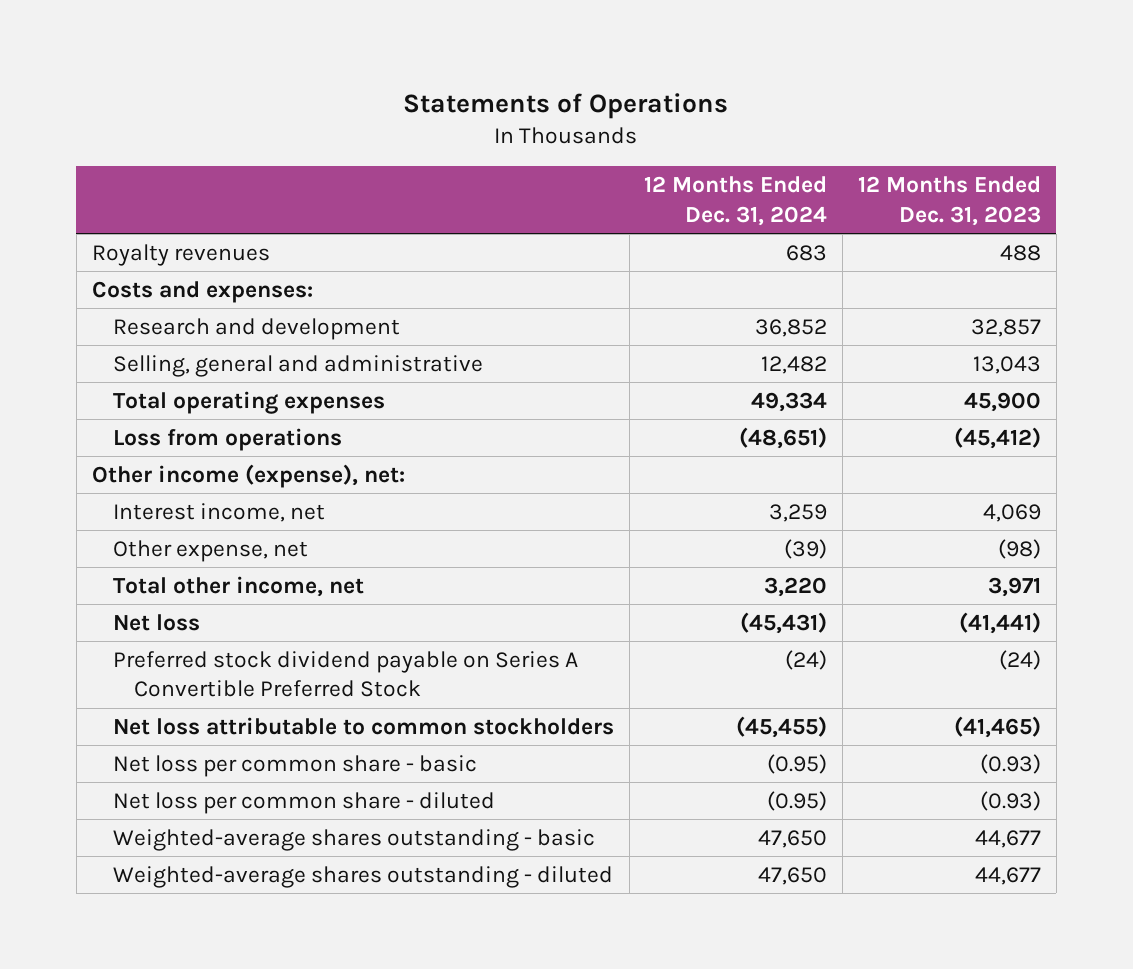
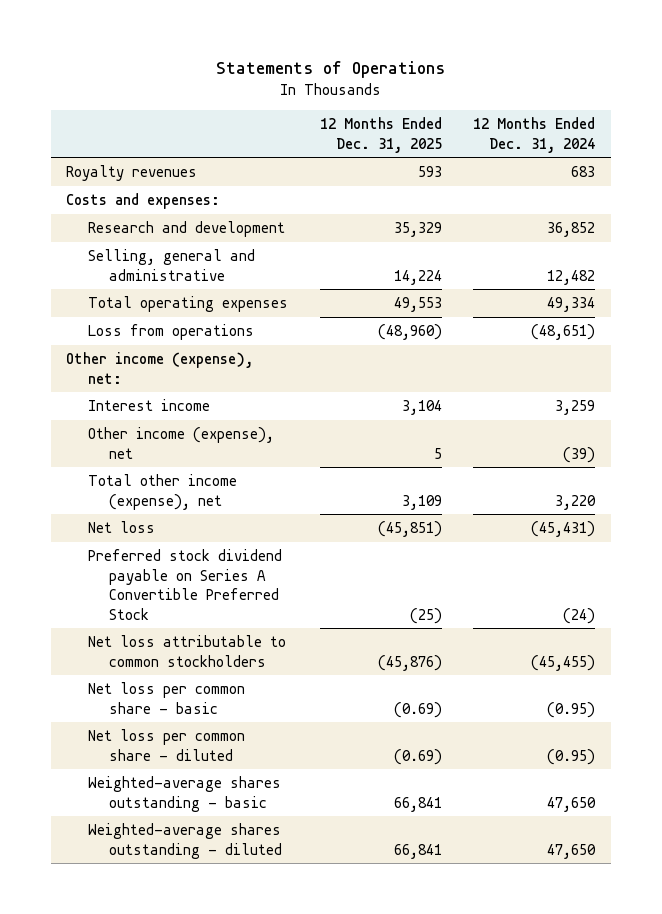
[858,176,1042,226] 12 Months Ended Dec. 31, 2023 -> none
none -> [319,116,442,153] 12 Months Ended Dec. 31, 2025
[112,503,325,523] Interest income, net -> [87,399,210,412] Interest income
[112,540,308,563] Other expense, net -> [87,427,274,459] Other income (expense), net
[112,576,364,598] Total other income, net -> [87,474,237,510] Total other income (expense), net

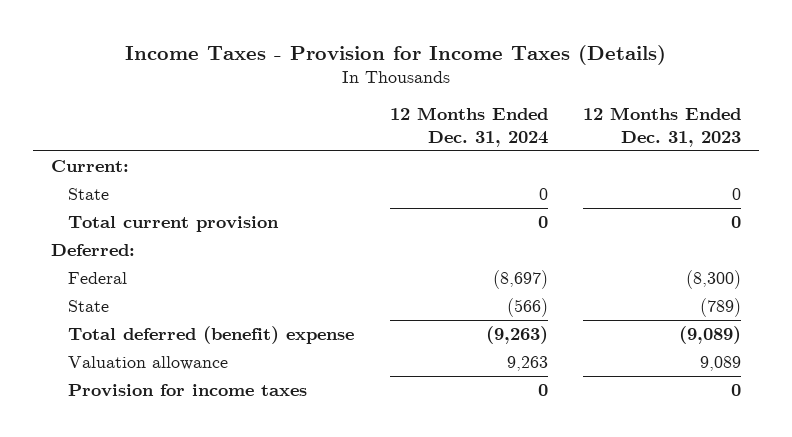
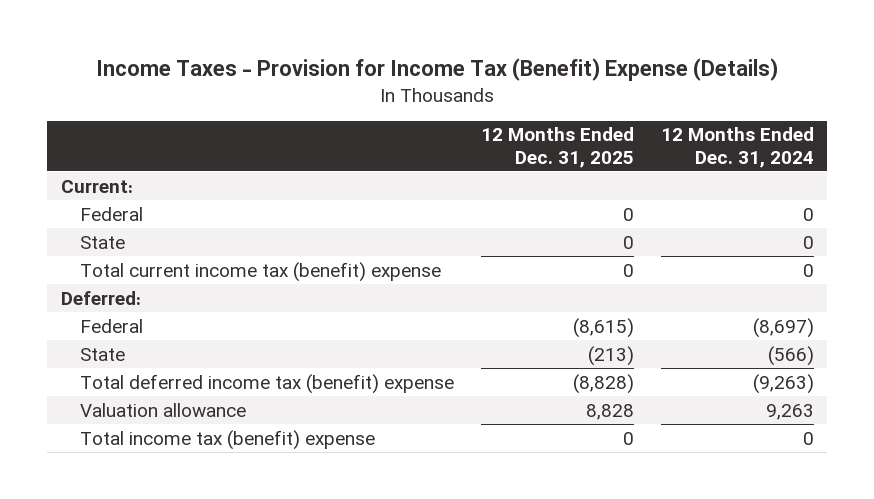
[125,44,667,65] Income Taxes - Provision for Income Taxes (Details) -> [96,58,779,82] Income Taxes - Provision for Income Tax (Benefit) Expense (Details)
[583,107,742,147] 12 Months Ended Dec. 31, 2023 -> none
none -> [480,127,634,168] 12 Months Ended Dec. 31, 2025
none -> [79,206,143,221] Federal
[67,215,279,232] Total current provision -> [79,261,441,282] Total current income tax (benefit) expense
[67,325,354,344] Total deferred (benefit) expense -> [79,373,454,394] Total deferred income tax (benefit) expense
[67,383,307,397] Provision for income taxes -> [79,429,375,450] Total income tax (benefit) expense

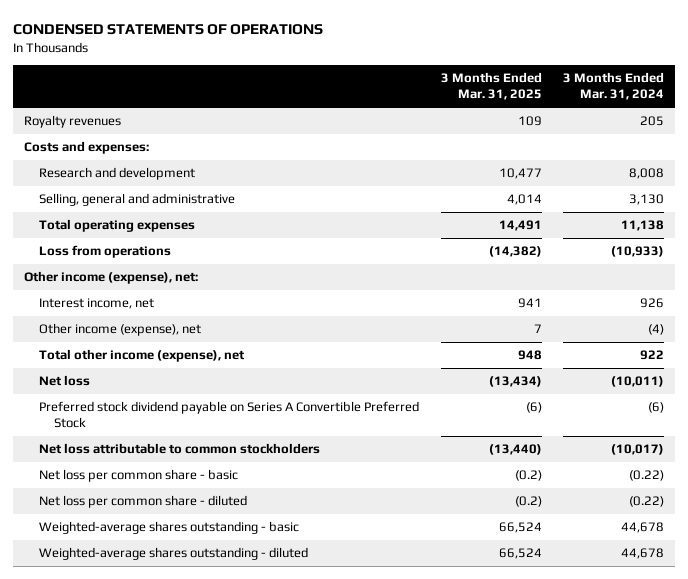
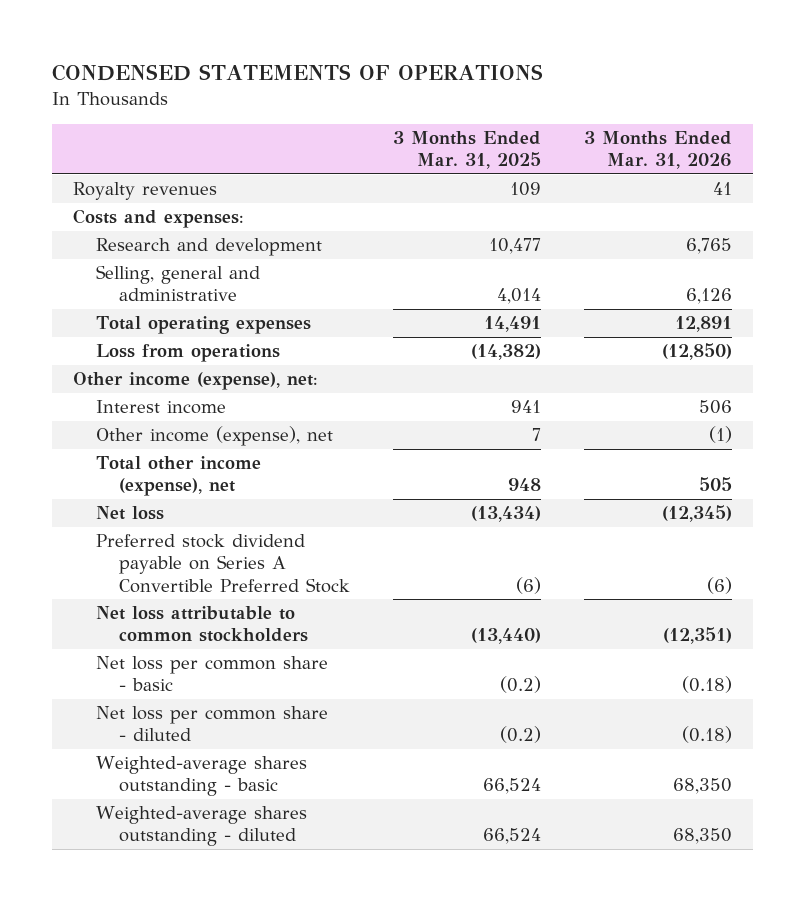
[563,72,665,101] 3 Months Ended Mar. 31, 2024 -> none
none -> [583,131,732,170] 3 Months Ended Mar. 31, 2026
[39,298,155,310] Interest income, net -> [96,400,227,415] Interest income

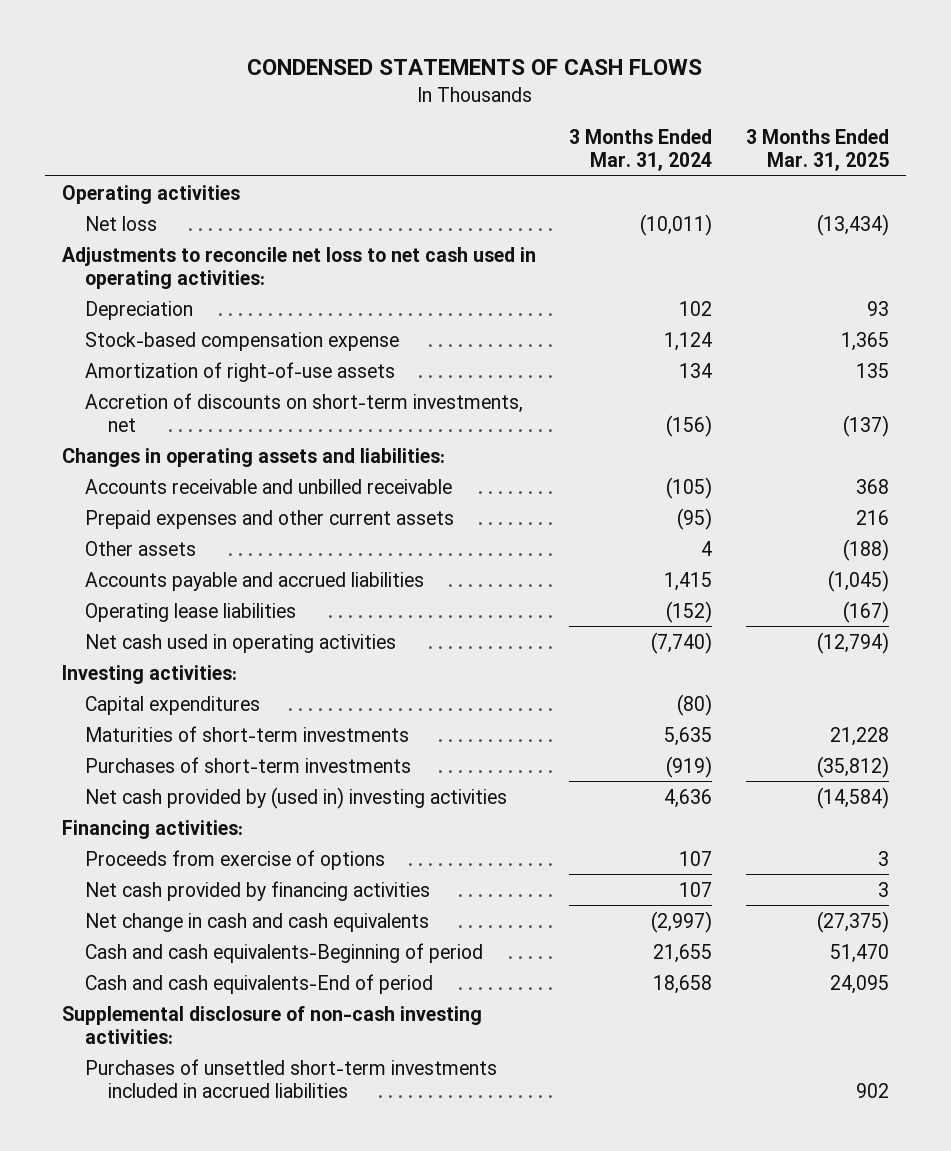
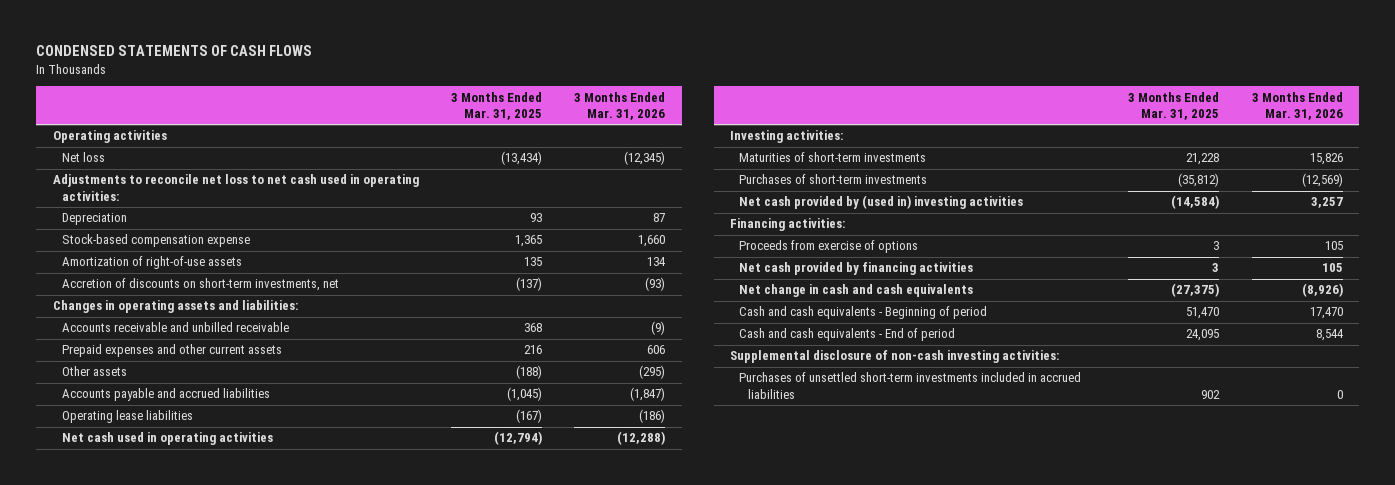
[569,128,713,171] 3 Months Ended Mar. 31, 2024 -> none
none -> [574,91,666,120] 3 Months Ended Mar. 31, 2026
[84,695,260,715] Capital expenditures -> none
[84,942,483,963] Cash and cash equivalents-Beginning of period -> [738,306,987,320] Cash and cash equivalents - Beginning of period
[84,973,433,994] Cash and cash equivalents-End of period -> [738,328,955,342] Cash and cash equivalents - End of period

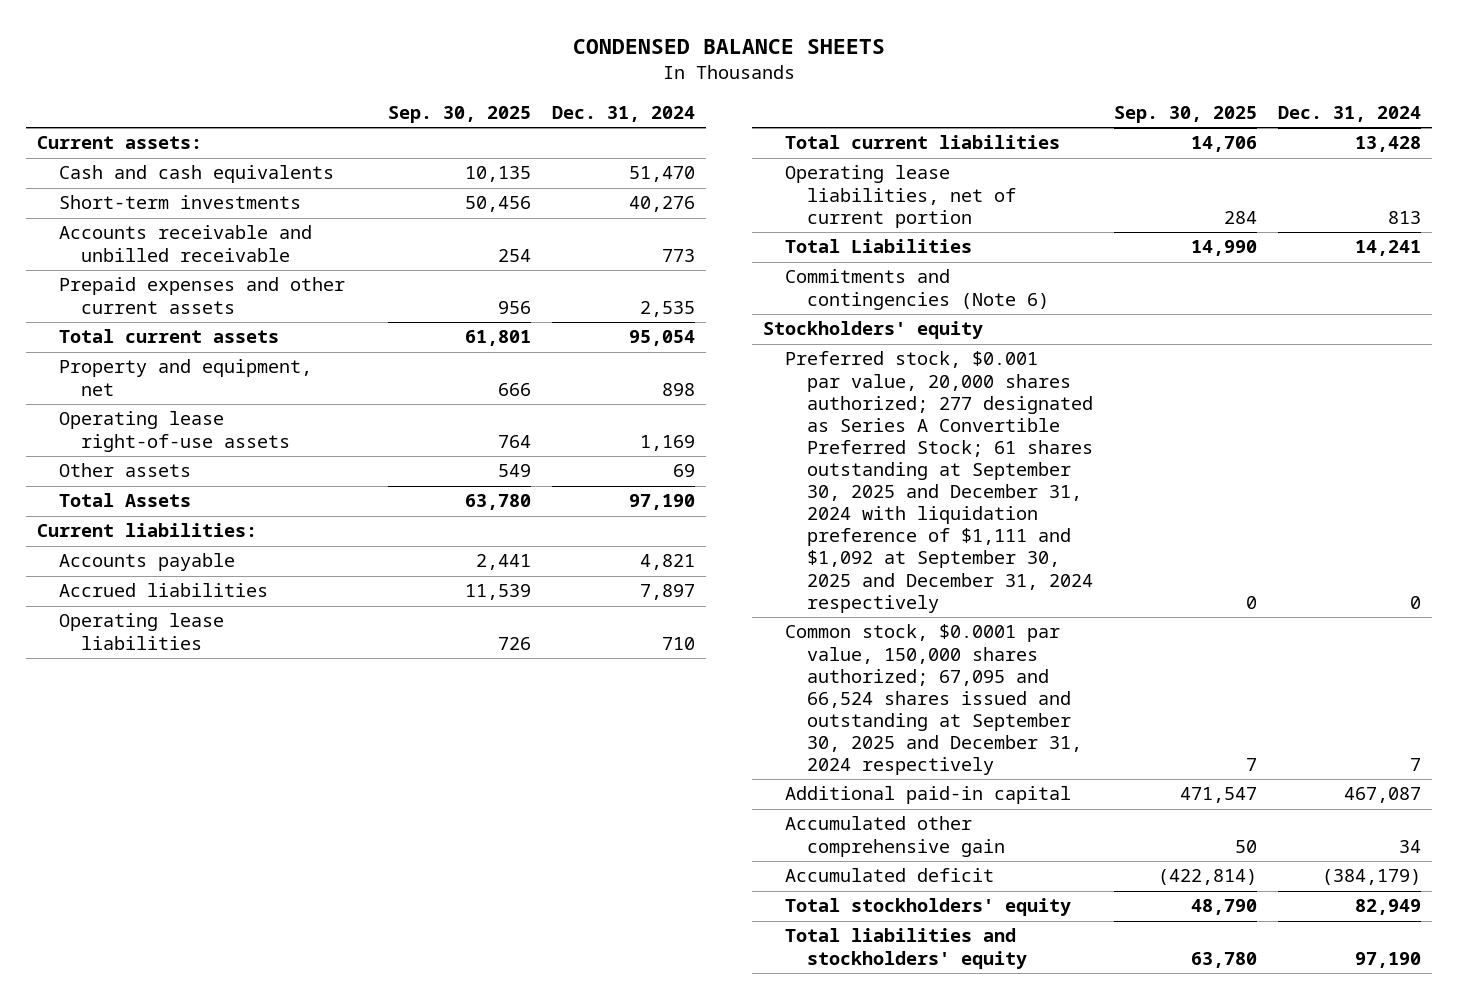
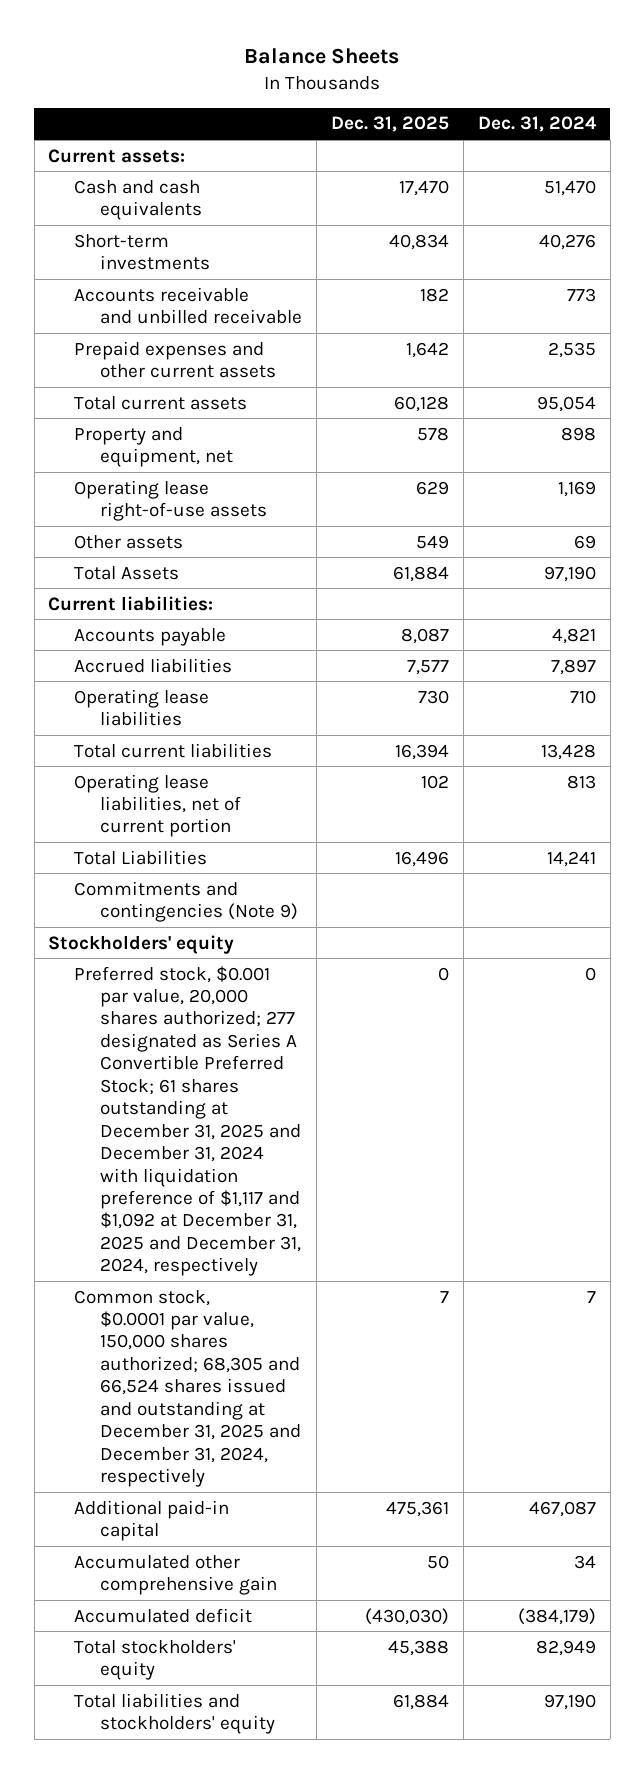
[572,39,885,55] CONDENSED BALANCE SHEETS -> [244,48,400,65] Balance Sheets
[387,106,531,124] Sep. 30, 2025 -> none
none -> [331,116,450,133] Dec. 31, 2025
[784,269,1049,310] Commitments and contingencies (Note 6) -> [74,880,299,923] Commitments and contingencies (Note 9)
[784,351,1093,613] Preferred stock, $0.001 par value, 20,000 shares authorized; 277 designated as Series A Convertible Preferred Stock; 61 shares outstanding at September 30, 2025 and December 31, 2024 with liquidation preference of $1,111 and $1,092 at September 30, 2025 and December 31, 2024 respectively -> [74,965,302,1277] Preferred stock, $0.001 par value, 20,000 shares authorized; 277 designated as Series A Convertible Preferred Stock; 61 shares outstanding at December 31, 2025 and December 31, 2024 with liquidation preference of $1,117 and $1,092 at December 31, 2025 and December 31, 2024, respectively
[784,624,1082,776] Common stock, $0.0001 par value, 150,000 shares authorized; 67,095 and 66,524 shares issued and outstanding at September 30, 2025 and December 31, 2024 respectively -> [74,1289,302,1488] Common stock, $0.0001 par value, 150,000 shares authorized; 68,305 and 66,524 shares issued and outstanding at December 31, 2025 and December 31, 2024, respectively

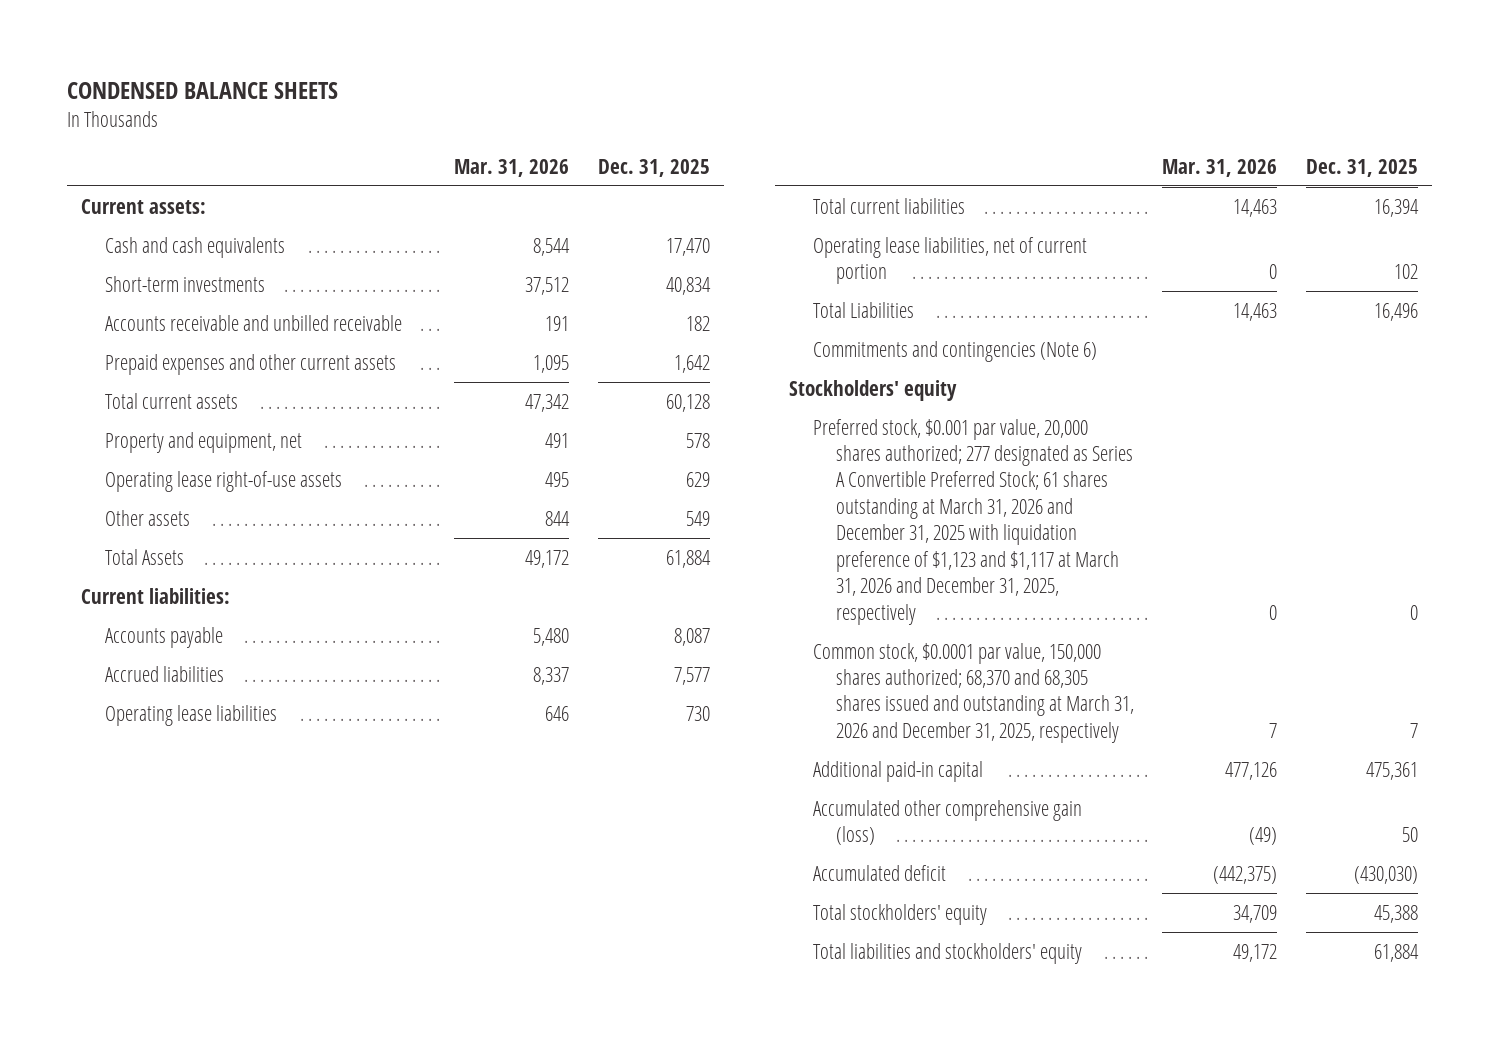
[244,48,400,65] Balance Sheets -> [67,81,339,99] CONDENSED BALANCE SHEETS
[478,116,598,133] Dec. 31, 2024 -> none
none -> [454,158,570,177] Mar. 31, 2026
[74,880,299,923] Commitments and contingencies (Note 9) -> [812,340,1097,362] Commitments and contingencies (Note 6)
[74,965,302,1277] Preferred stock, $0.001 par value, 20,000 shares authorized; 277 designated as Series A Convertible Preferred Stock; 61 shares outstanding at December 31, 2025 and December 31, 2024 with liquidation preference of $1,117 and $1,092 at December 31, 2025 and December 31, 2024, respectively -> [812,418,1133,625] Preferred stock, $0.001 par value, 20,000 shares authorized; 277 designated as Series A Convertible Preferred Stock; 61 shares outstanding at March 31, 2026 and December 31, 2025 with liquidation preference of $1,123 and $1,117 at March 31, 2026 and December 31, 2025, respectively
[74,1289,302,1488] Common stock, $0.0001 par value, 150,000 shares authorized; 68,305 and 66,524 shares issued and outstanding at December 31, 2025 and December 31, 2024, respectively -> [812,642,1134,743] Common stock, $0.0001 par value, 150,000 shares authorized; 68,370 and 68,305 shares issued and outstanding at March 31, 2026 and December 31, 2025, respectively
[74,1554,278,1596] Accumulated other comprehensive gain -> [812,799,1082,846] Accumulated other comprehensive gain (loss)

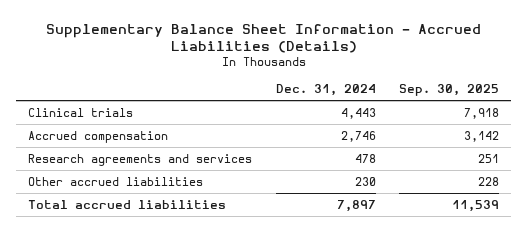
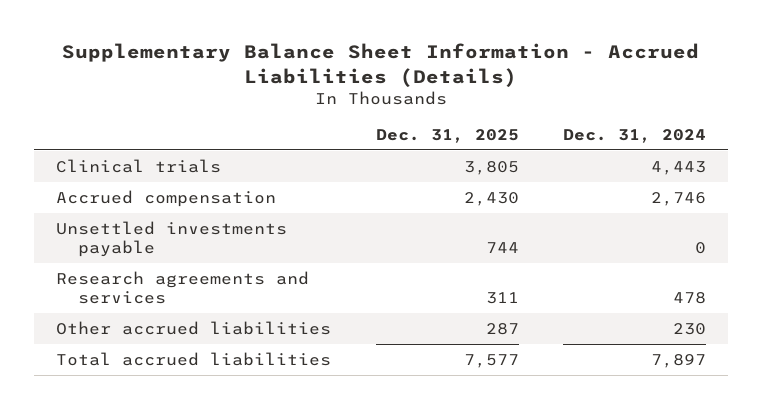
[399,84,500,97] Sep. 30, 2025 -> none
none -> [375,128,519,143] Dec. 31, 2025
none -> [56,220,288,257] Unsettled investments payable

